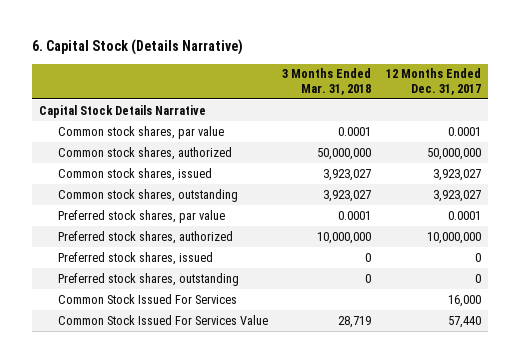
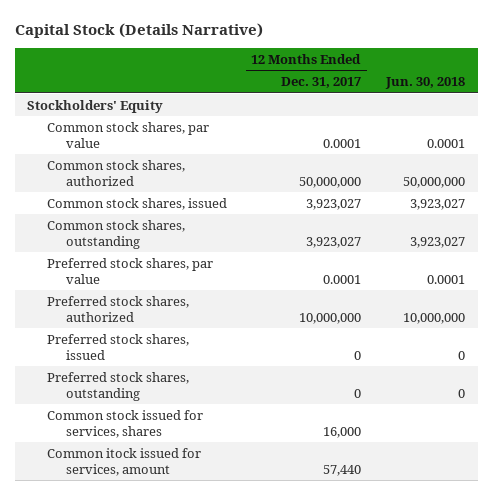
[32,39,244,56] 6. Capital Stock (Details Narrative) -> [14,23,263,39] Capital Stock (Details Narrative)
[282,68,372,95] 3 Months Ended Mar. 31, 2018 -> none
none -> [385,77,466,90] Jun. 30, 2018
[39,104,207,118] Capital Stock Details Narrative -> none
none -> [27,99,164,113] Stockholders' Equity
[57,293,237,304] Common Stock Issued For Services -> [46,409,203,439] Common stock issued for services, shares
[57,314,268,325] Common Stock Issued For Services Value -> [46,447,201,477] Common itock issued for services, amount

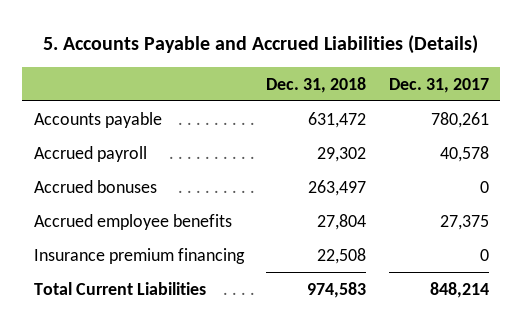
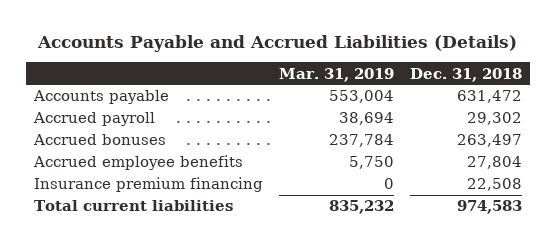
[43,34,479,54] 5. Accounts Payable and Accrued Liabilities (Details) -> [36,34,517,52] Accounts Payable and Accrued Liabilities (Details)
[388,77,489,93] Dec. 31, 2017 -> none
none -> [278,67,394,82] Mar. 31, 2019
[33,281,206,295] Total Current Liabilities -> [33,200,233,212] Total current liabilities

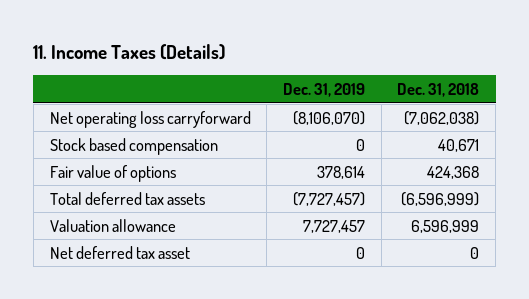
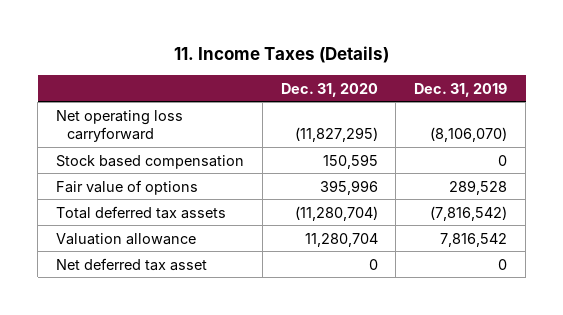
[397,82,480,97] Dec. 31, 2018 -> none
none -> [280,82,378,97] Dec. 31, 2020
[317,165,366,179] 378,614 -> [449,179,508,195] 289,528
[293,191,366,206] (7,727,457) -> [430,205,508,221] (7,816,542)
[303,219,366,233] 7,727,457 -> [440,232,508,247] 7,816,542

